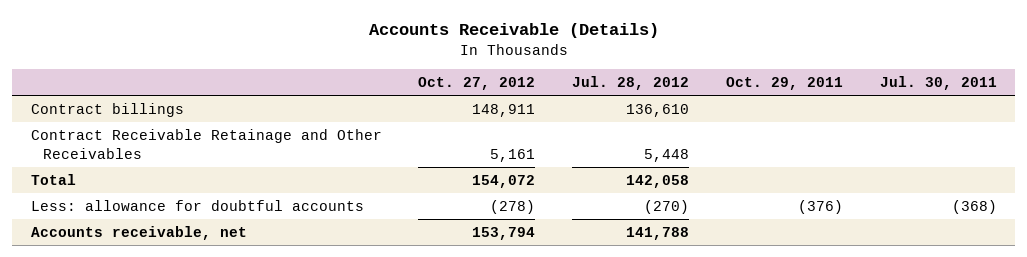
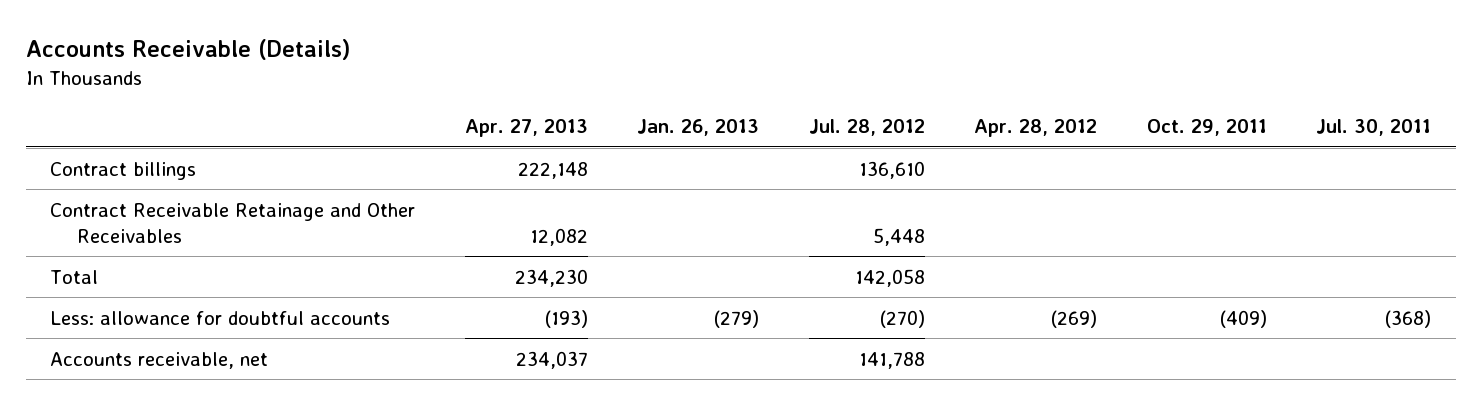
[418,77,536,91] Oct. 27, 2012 -> none
none -> [464,119,588,138] Apr. 27, 2013
none -> [637,119,760,137] Jan. 26, 2013
none -> [974,119,1098,138] Apr. 28, 2012
[797,199,843,214] (376) -> [1219,309,1267,328] (409)

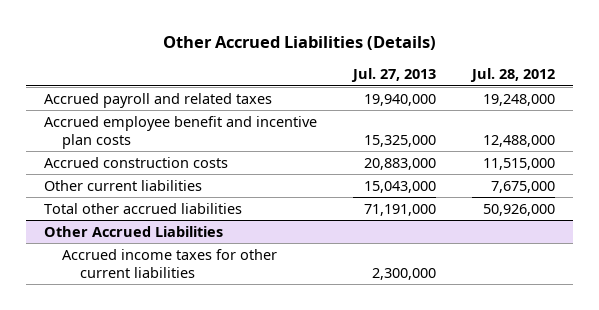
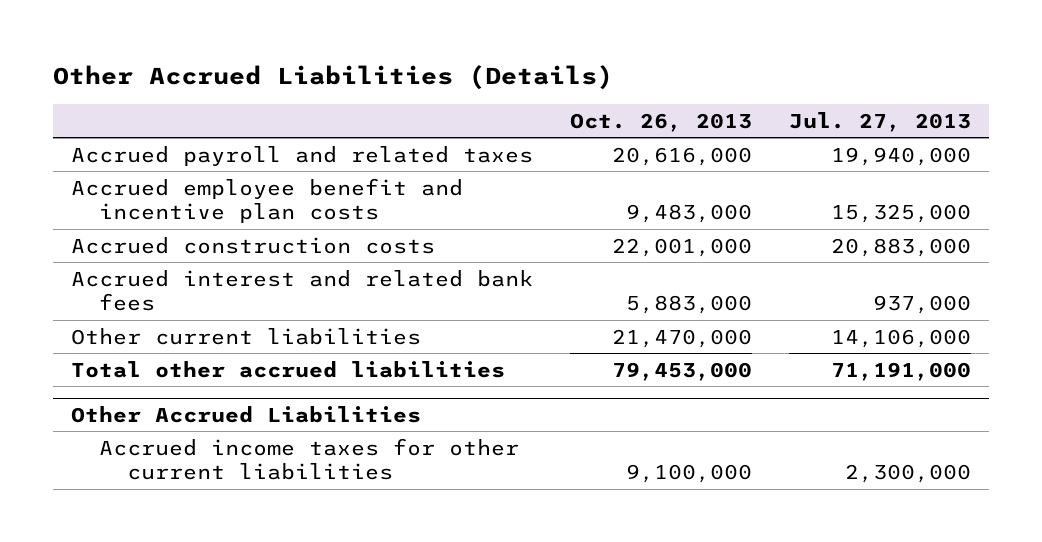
[470,68,556,83] Jul. 28, 2012 -> none
none -> [569,112,752,132] Oct. 26, 2013
none -> [71,269,534,312] Accrued interest and related bank fees
[364,180,437,193] 15,043,000 -> [830,328,971,348] 14,106,000

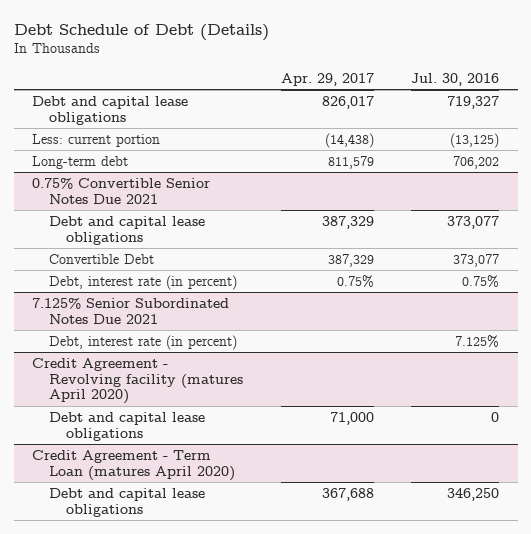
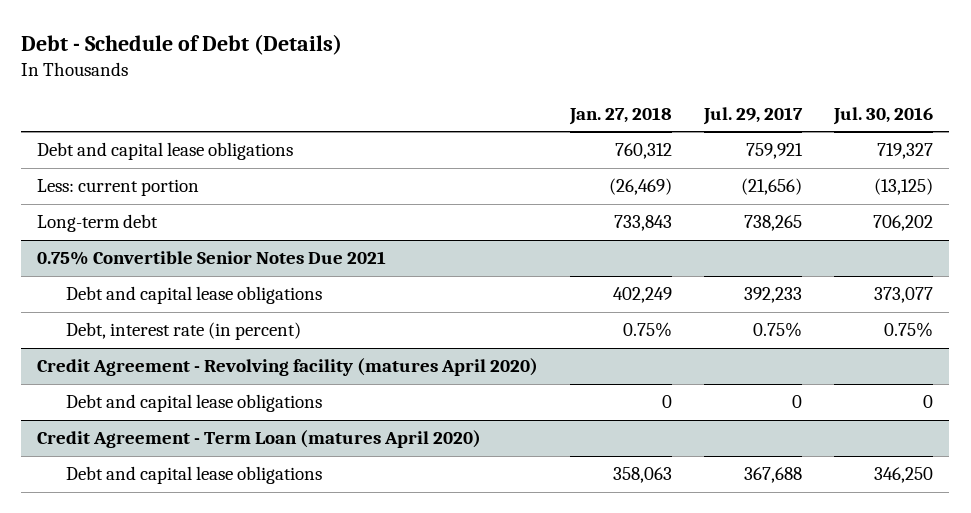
[13,23,269,41] Debt Schedule of Debt (Details) -> [21,33,343,55] Debt - Schedule of Debt (Details)
[280,72,374,86] Apr. 29, 2017 -> none
none -> [569,106,673,125] Jan. 27, 2018
none -> [703,106,804,125] Jul. 29, 2017
[49,253,155,264] Convertible Debt -> none
[32,297,230,324] 7.125% Senior Subordinated Notes Due 2021 -> none
[49,334,238,350] Debt, interest rate (in percent) -> none

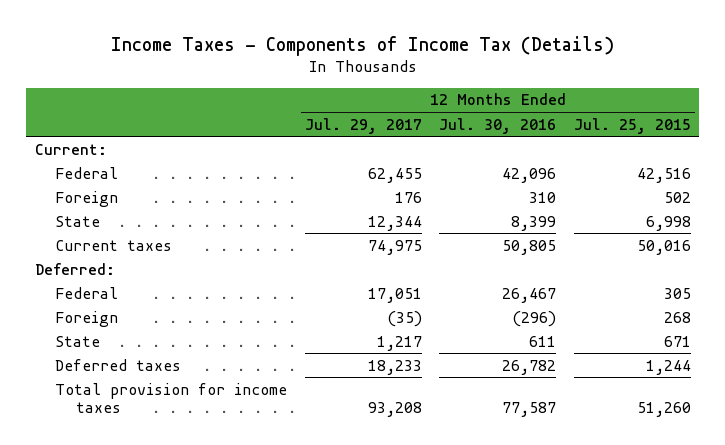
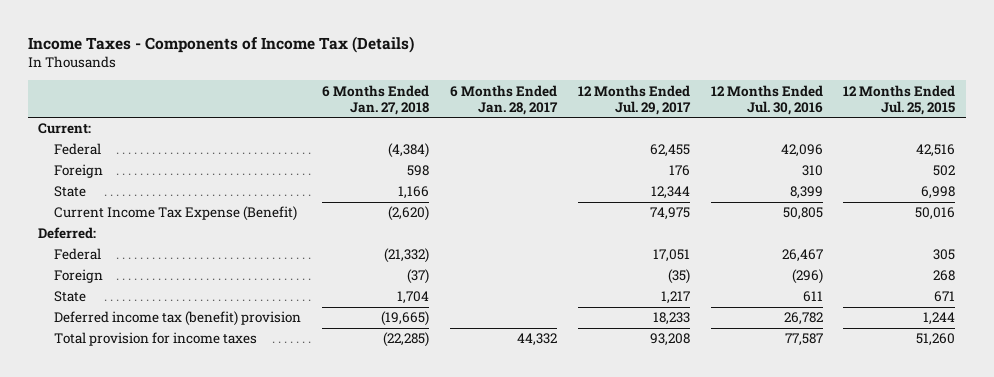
none -> [321,84,429,115] 6 Months Ended Jan. 27, 2018
none -> [449,84,558,115] 6 Months Ended Jan. 28, 2017
[55,239,173,251] Current taxes -> [54,206,298,222] Current Income Tax Expense (Benefit)
[55,358,182,371] Deferred taxes -> [54,311,302,327] Deferred income tax (benefit) provision

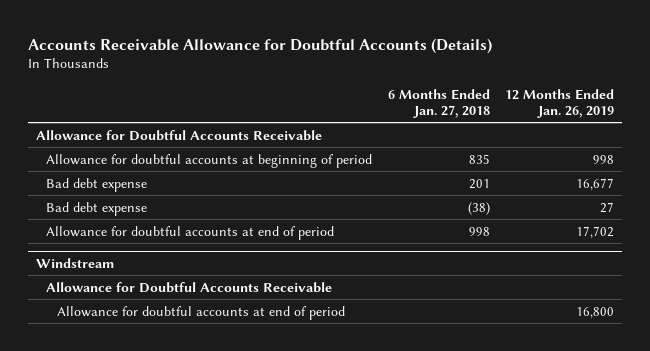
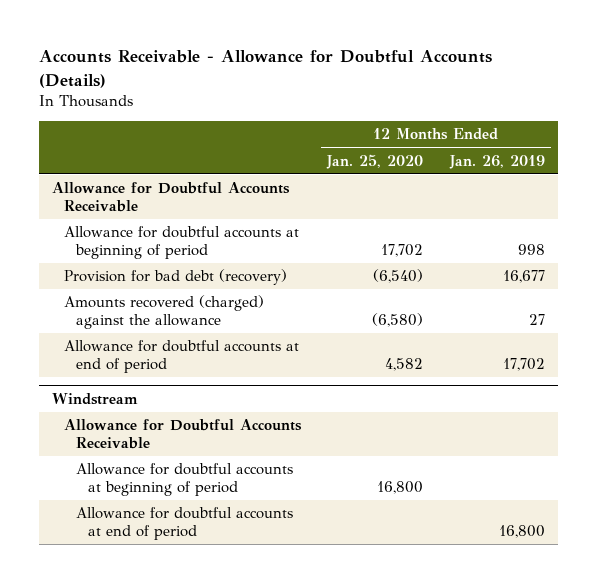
[28,37,493,54] Accounts Receivable Allowance for Doubtful Accounts (Details) -> [39,50,493,88] Accounts Receivable - Allowance for Doubtful Accounts (Details)
[387,88,490,118] 6 Months Ended Jan. 27, 2018 -> none
none -> [326,153,424,169] Jan. 25, 2020
[46,177,148,192] Bad debt expense -> [64,269,288,286] Provision for bad debt (recovery)
[46,201,148,216] Bad debt expense -> [64,295,265,329] Amounts recovered (charged) against the allowance
none -> [75,463,293,496] Allowance for doubtful accounts at beginning of period

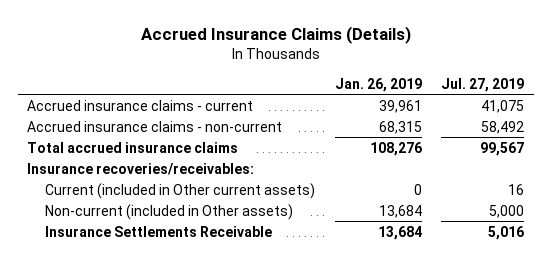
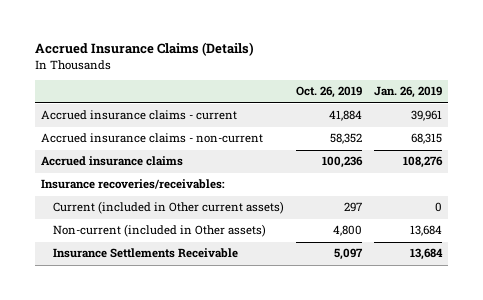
[441,77,525,92] Jul. 27, 2019 -> none
none -> [296,86,363,99] Oct. 26, 2019
[27,141,239,153] Total accrued insurance claims -> [41,156,184,167] Accrued insurance claims

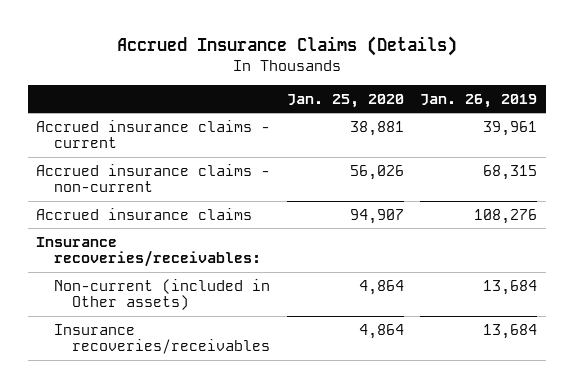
[296,86,363,99] Oct. 26, 2019 -> none
none -> [286,93,404,108] Jan. 25, 2020
[52,201,284,215] Current (included in Other current assets) -> none
[52,248,238,259] Insurance Settlements Receivable -> [54,323,271,355] Insurance recoveries/receivables

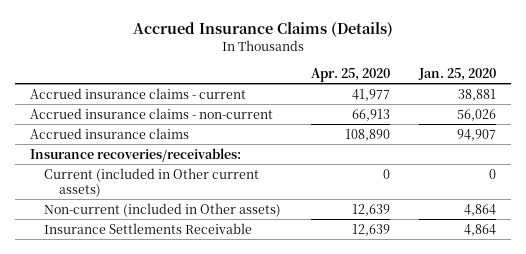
[420,93,538,108] Jan. 26, 2019 -> none
none -> [310,67,390,82] Apr. 25, 2020
none -> [44,167,260,197] Current (included in Other current assets)
[54,323,271,355] Insurance recoveries/receivables -> [44,222,253,234] Insurance Settlements Receivable

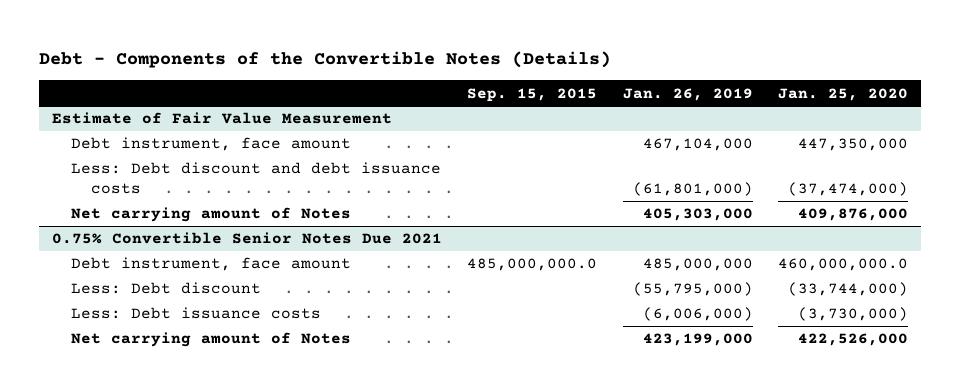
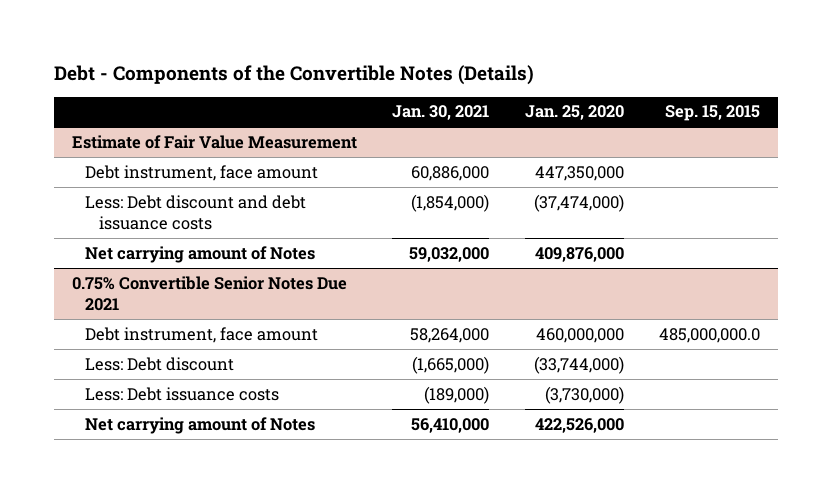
[622,87,753,101] Jan. 26, 2019 -> none
none -> [392,105,490,121] Jan. 30, 2021
[777,258,908,272] 460,000,000.0 -> [535,327,624,343] 460,000,000

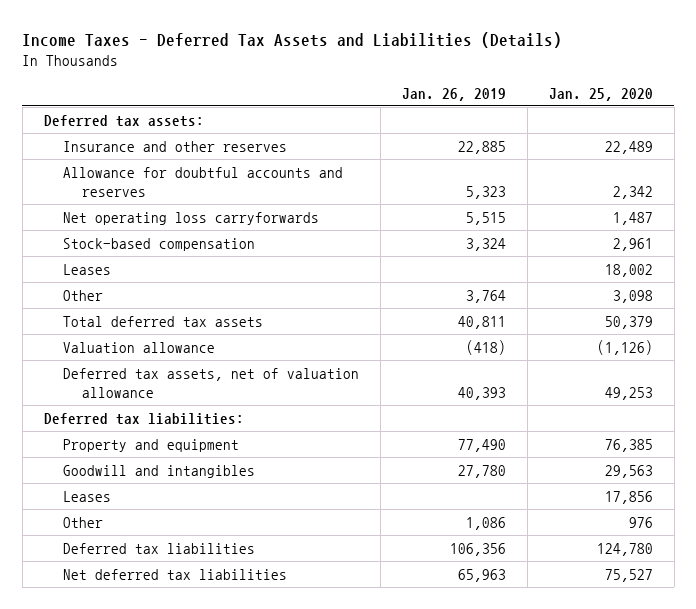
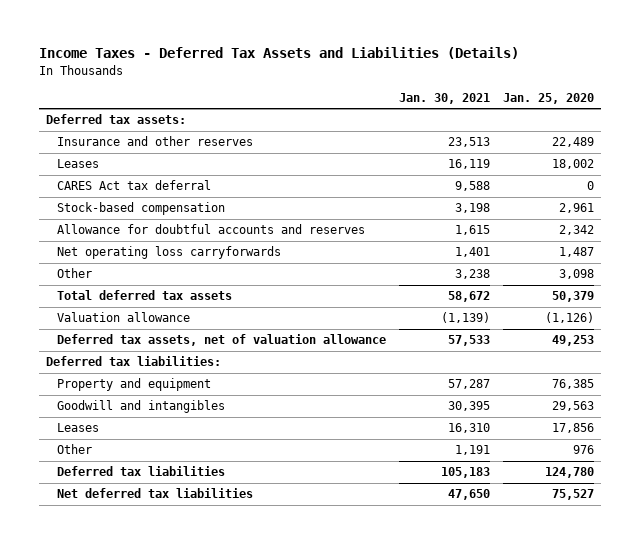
[401,87,506,101] Jan. 26, 2019 -> none
none -> [399,93,491,105] Jan. 30, 2021
[63,263,112,275] Leases -> [57,159,100,169] Leases
none -> [57,180,212,191] CARES Act tax deferral
[63,237,256,251] Stock-based compensation -> [57,202,226,216] Stock-based compensation

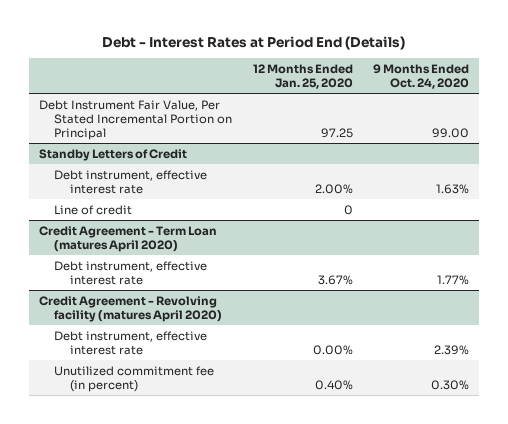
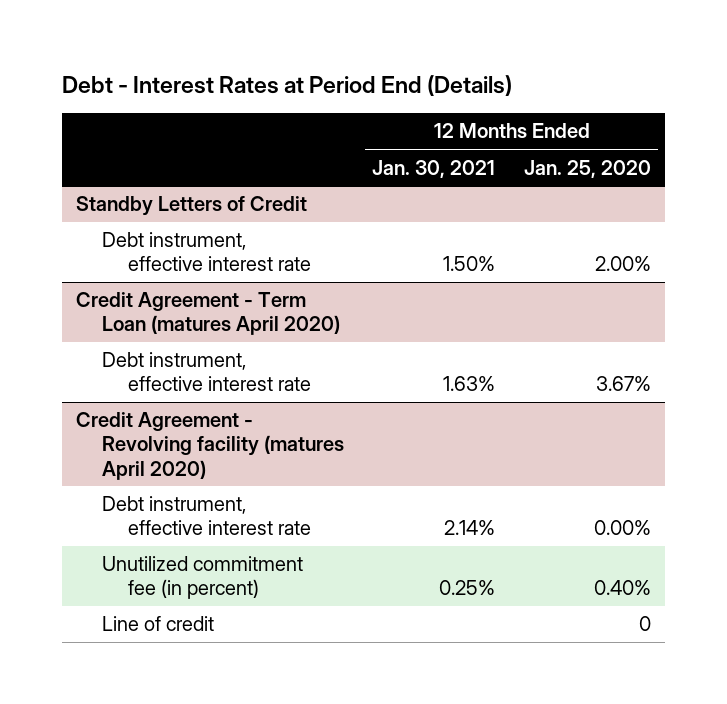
[372,64,469,90] 9 Months Ended Oct. 24, 2020 -> none
none -> [372,159,496,178] Jan. 30, 2021
[38,99,233,140] Debt Instrument Fair Value, Per Stated Incremental Portion on Principal -> none
[54,204,133,215] Line of credit -> none
none -> [102,616,215,632] Line of credit

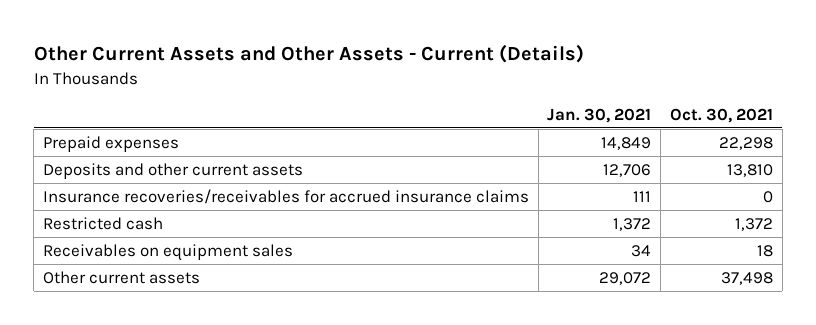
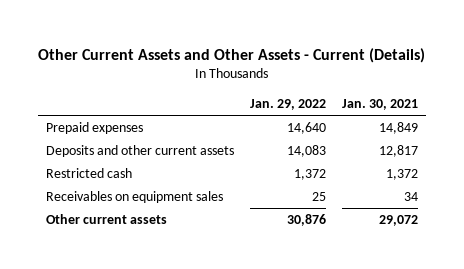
[669,107,773,123] Oct. 30, 2021 -> none
none -> [250,98,327,110] Jan. 29, 2022
[42,188,529,204] Insurance recoveries/receivables for accrued insurance claims -> none
[603,163,652,177] 12,706 -> [378,145,418,158] 12,817

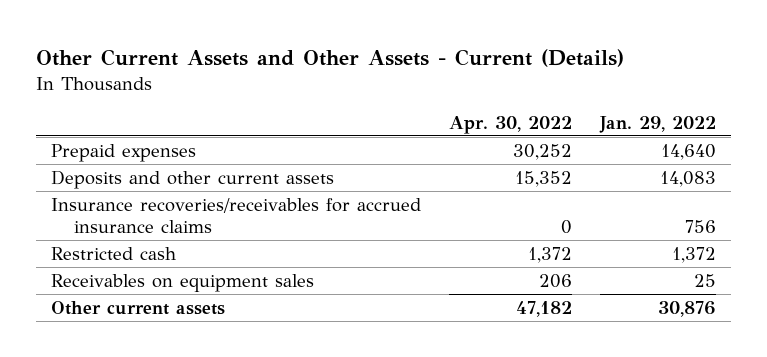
[341,98,418,110] Jan. 30, 2021 -> none
none -> [448,115,572,134] Apr. 30, 2022
none -> [50,198,421,233] Insurance recoveries/receivables for accrued insurance claims

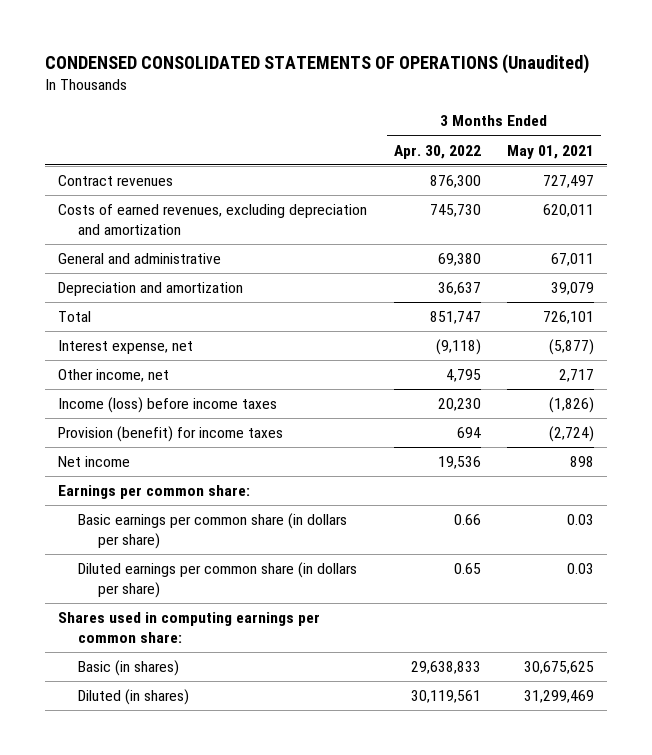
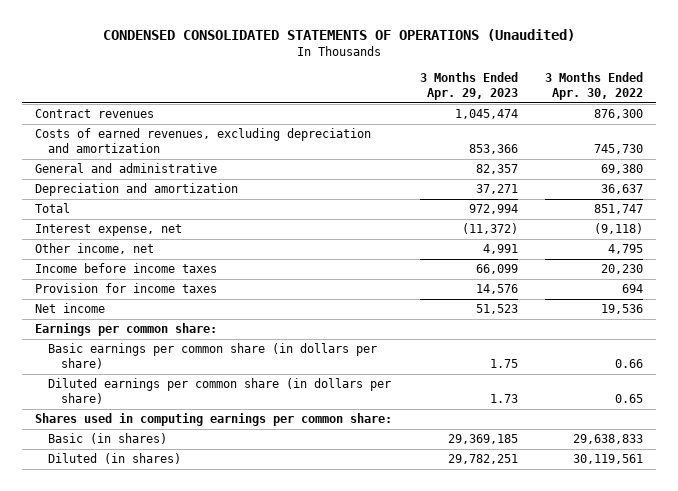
[507,144,595,159] May 01, 2021 -> none
none -> [419,71,518,101] 3 Months Ended Apr. 29, 2023
[58,397,278,414] Income (loss) before income taxes -> [35,263,218,274] Income before income taxes
[58,426,284,443] Provision (benefit) for income taxes -> [35,283,218,294] Provision for income taxes

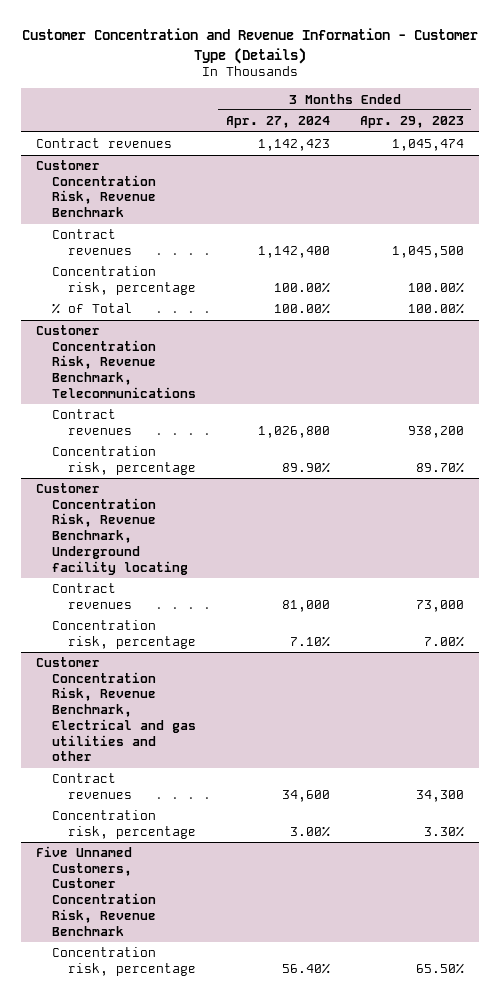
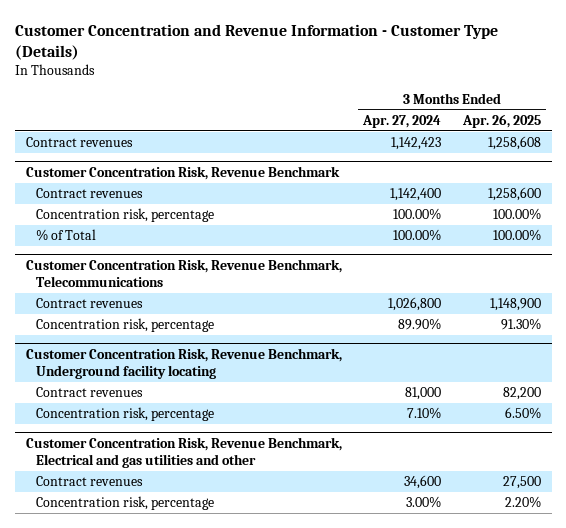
[359,116,464,129] Apr. 29, 2023 -> none
none -> [461,113,541,128] Apr. 26, 2025
[36,846,156,936] Five Unnamed Customers, Customer Concentration Risk, Revenue Benchmark -> none
[51,947,196,976] Concentration risk, percentage -> none

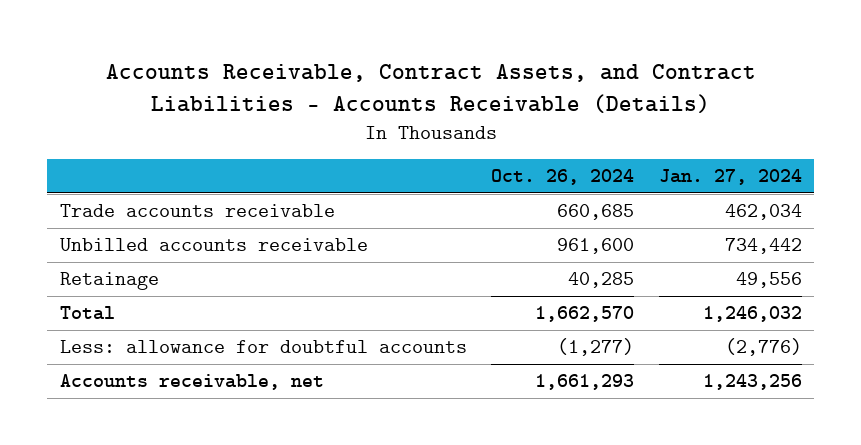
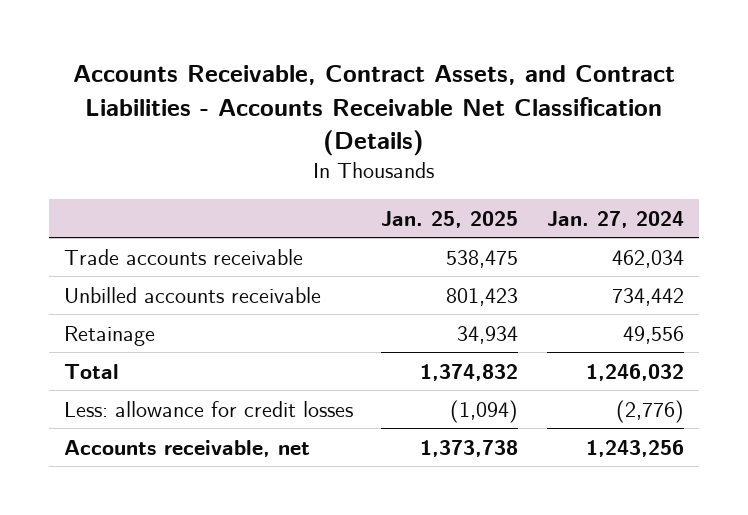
[105,64,756,113] Accounts Receivable, Contract Assets, and Contract Liabilities - Accounts Receivable (Details) -> [72,65,675,156] Accounts Receivable, Contract Assets, and Contract Liabilities - Accounts Receivable Net Classification (Details)
[491,169,635,186] Oct. 26, 2024 -> none
none -> [381,210,519,228] Jan. 25, 2025
[59,340,467,354] Less: allowance for doubtful accounts -> [63,400,353,417] Less: allowance for credit losses

